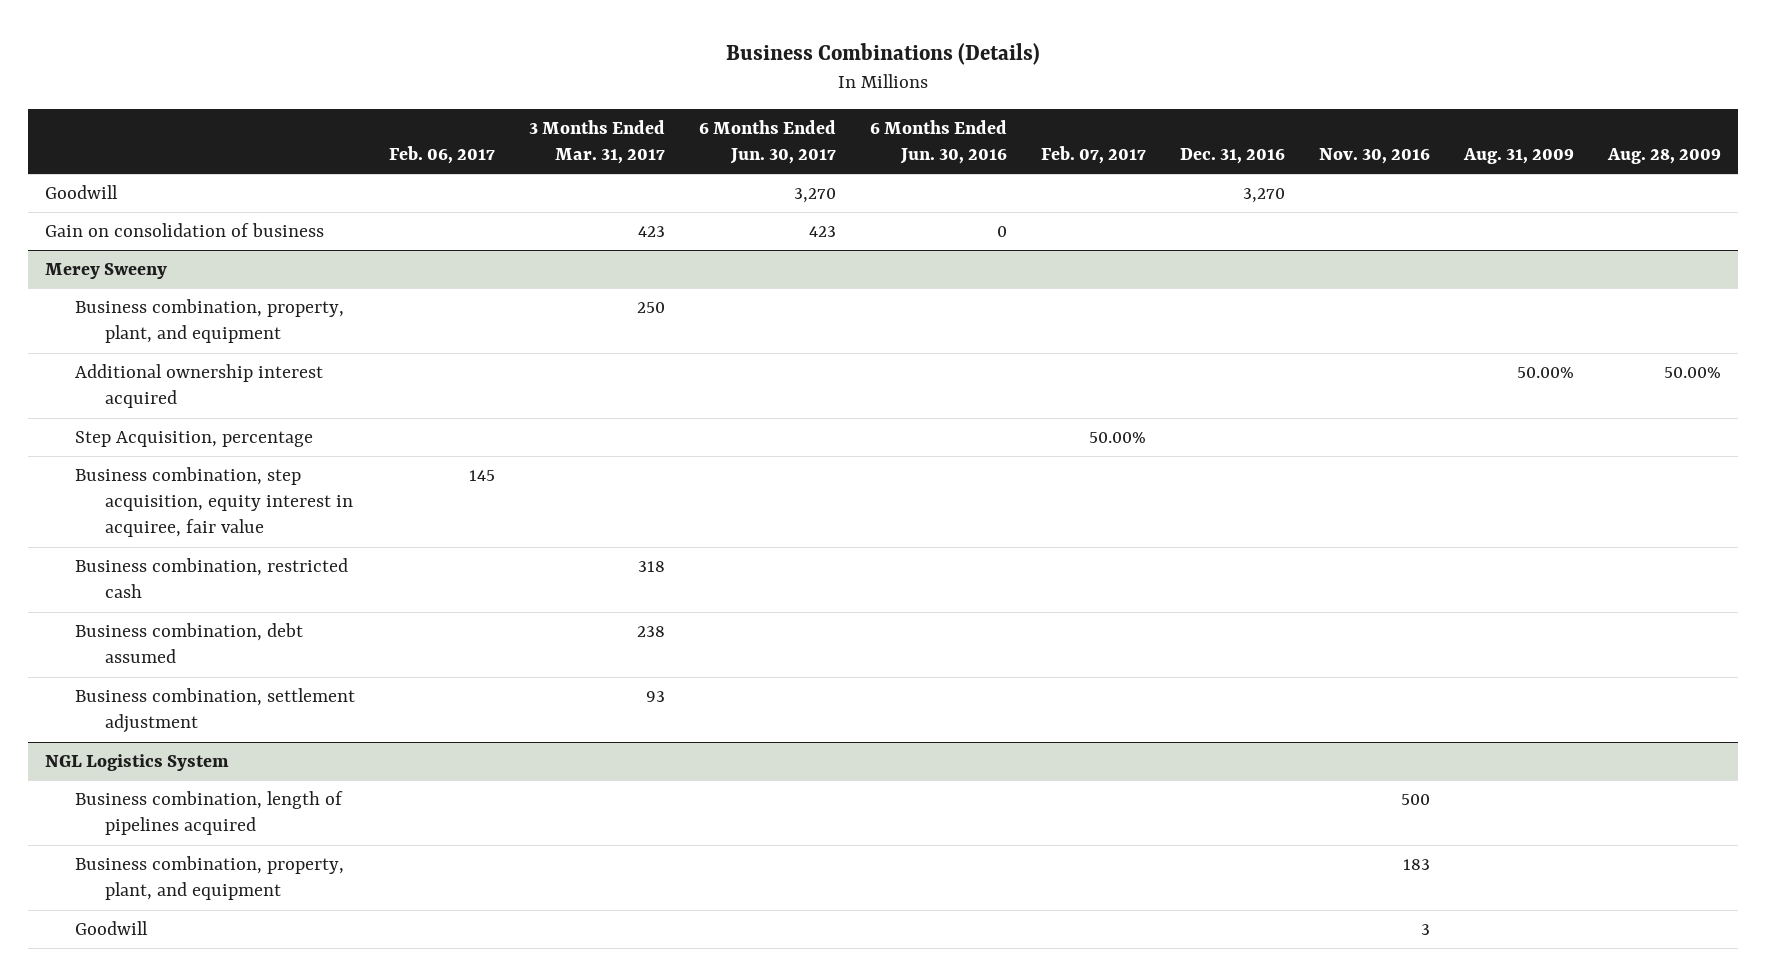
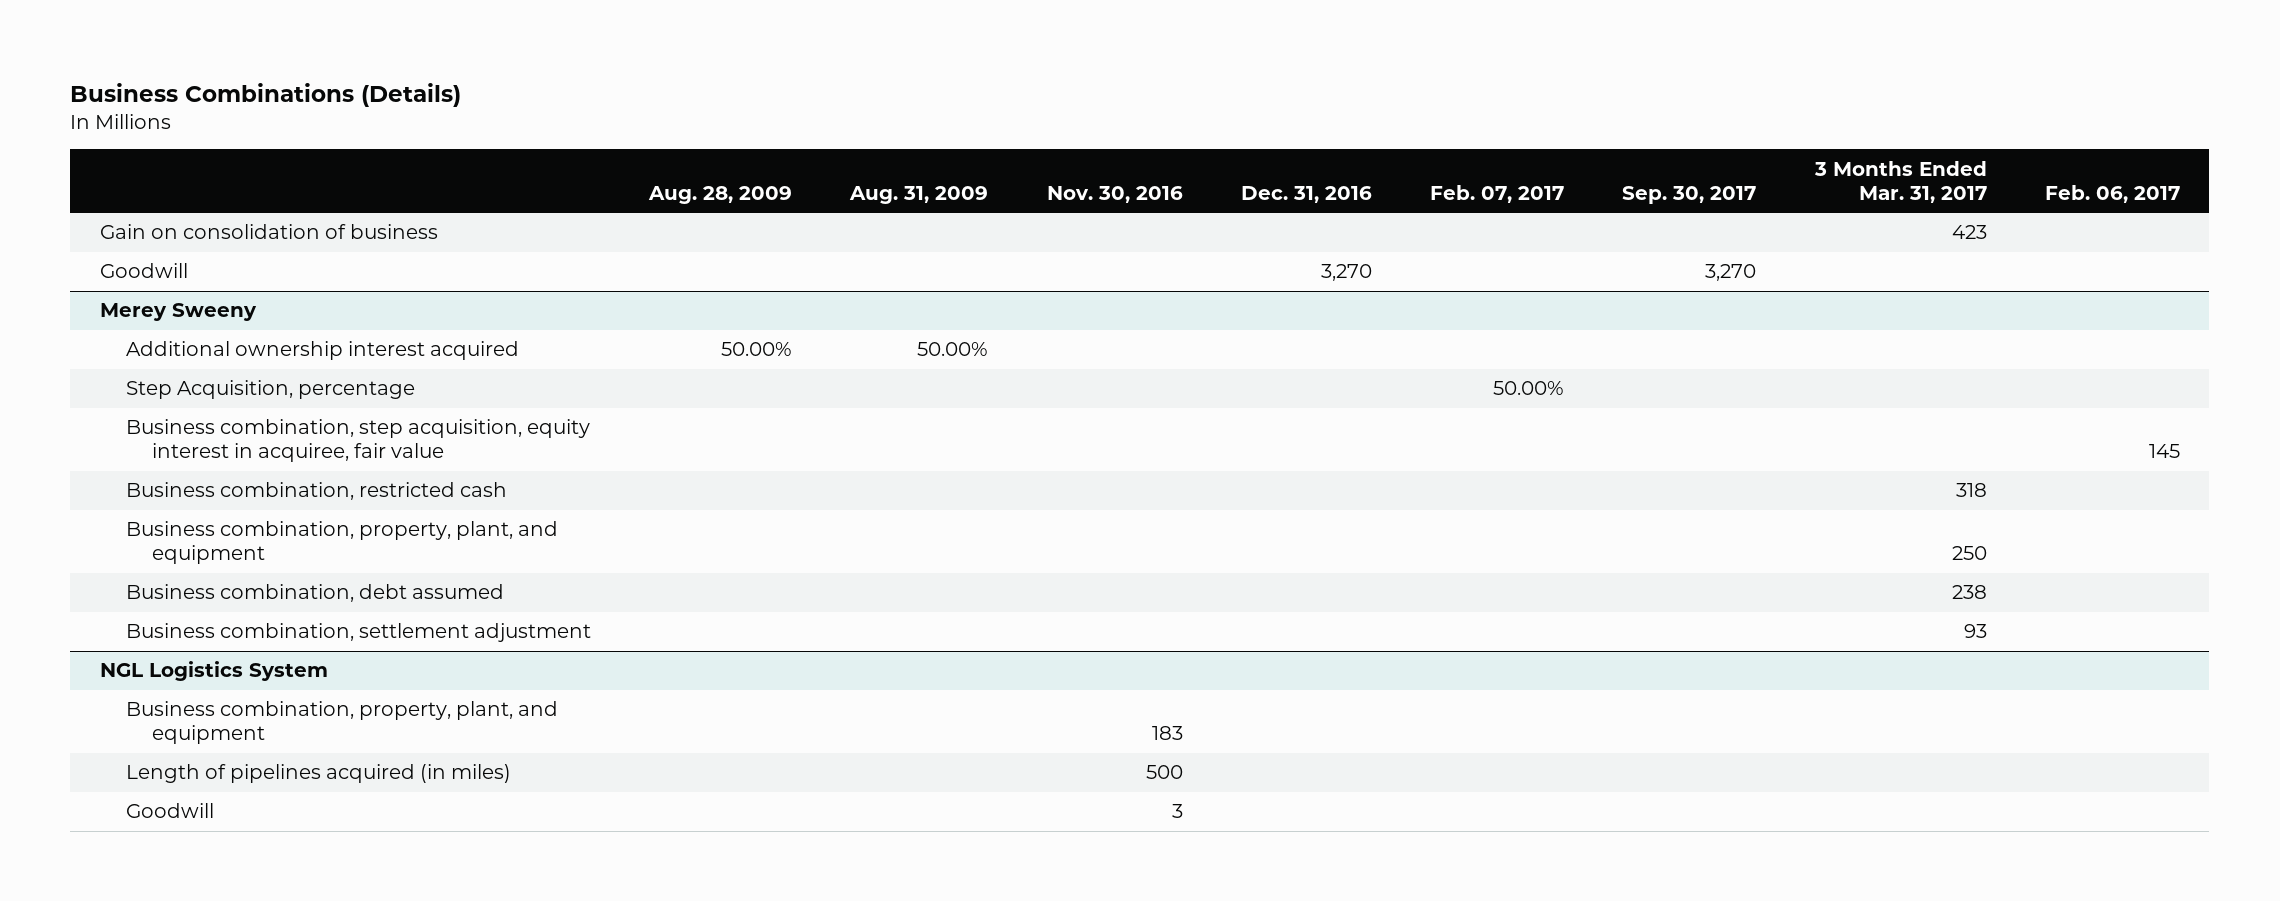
[698,119,836,164] 6 Months Ended Jun. 30, 2017 -> none
[869,119,1007,164] 6 Months Ended Jun. 30, 2016 -> none
none -> [1622,185,1757,204] Sep. 30, 2017
[44,185,118,200] Goodwill -> [99,263,188,279] Goodwill
[74,299,344,344] Business combination, property, plant, and equipment -> [125,521,558,565] Business combination, property, plant, and equipment
[74,791,343,836] Business combination, length of pipelines acquired -> none
none -> [125,764,511,784] Length of pipelines acquired (in miles)

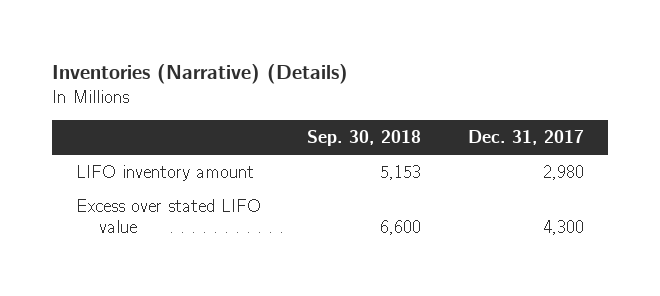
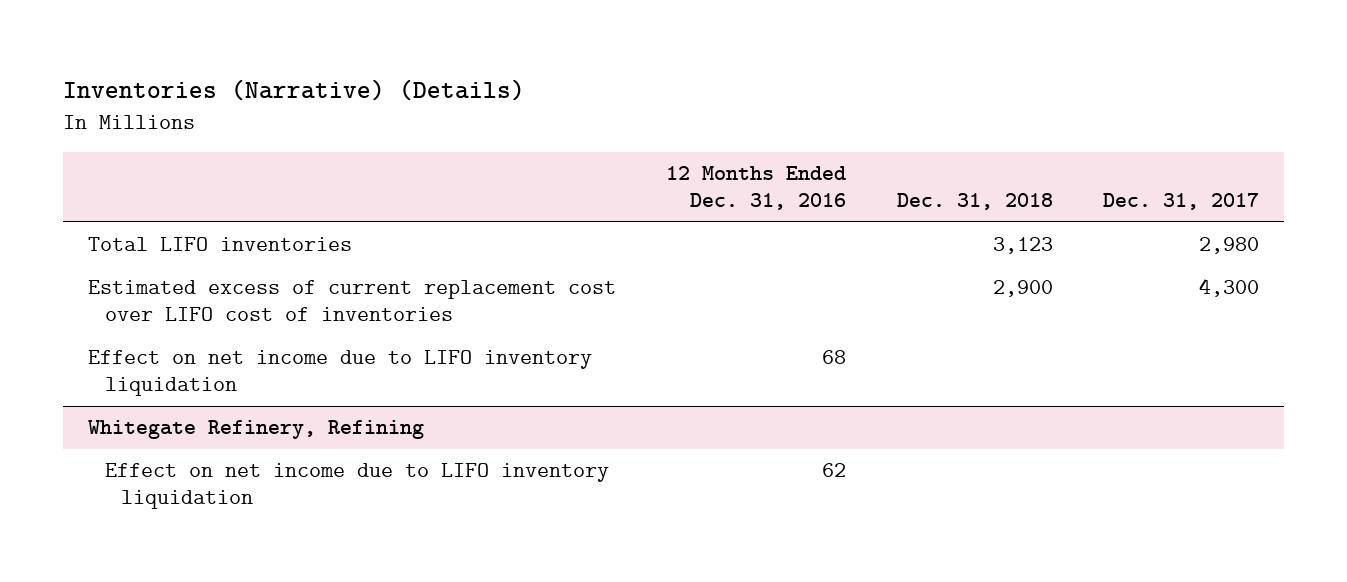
[307,130,422,147] Sep. 30, 2018 -> none
none -> [666,166,847,211] 12 Months Ended Dec. 31, 2016
none -> [896,193,1053,211] Dec. 31, 2018
[75,165,254,182] LIFO inventory amount -> [88,237,353,252] Total LIFO inventories
[75,199,261,234] Excess over stated LIFO value -> [88,280,617,322] Estimated excess of current replacement cost over LIFO cost of inventories
none -> [88,350,593,397] Effect on net income due to LIFO inventory liquidation
none -> [88,420,425,440] Whitegate Refinery, Refining
none -> [104,463,609,510] Effect on net income due to LIFO inventory liquidation

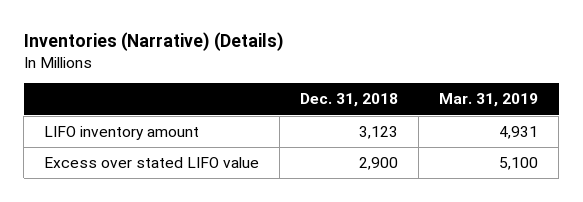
[666,166,847,211] 12 Months Ended Dec. 31, 2016 -> none
[1102,193,1259,211] Dec. 31, 2017 -> none
none -> [439,93,539,108] Mar. 31, 2019
[88,350,593,397] Effect on net income due to LIFO inventory liquidation -> none
[88,420,425,440] Whitegate Refinery, Refining -> none
[104,463,609,510] Effect on net income due to LIFO inventory liquidation -> none
[88,237,353,252] Total LIFO inventories -> [44,126,200,141] LIFO inventory amount
[88,280,617,322] Estimated excess of current replacement cost over LIFO cost of inventories -> [44,157,260,169] Excess over stated LIFO value

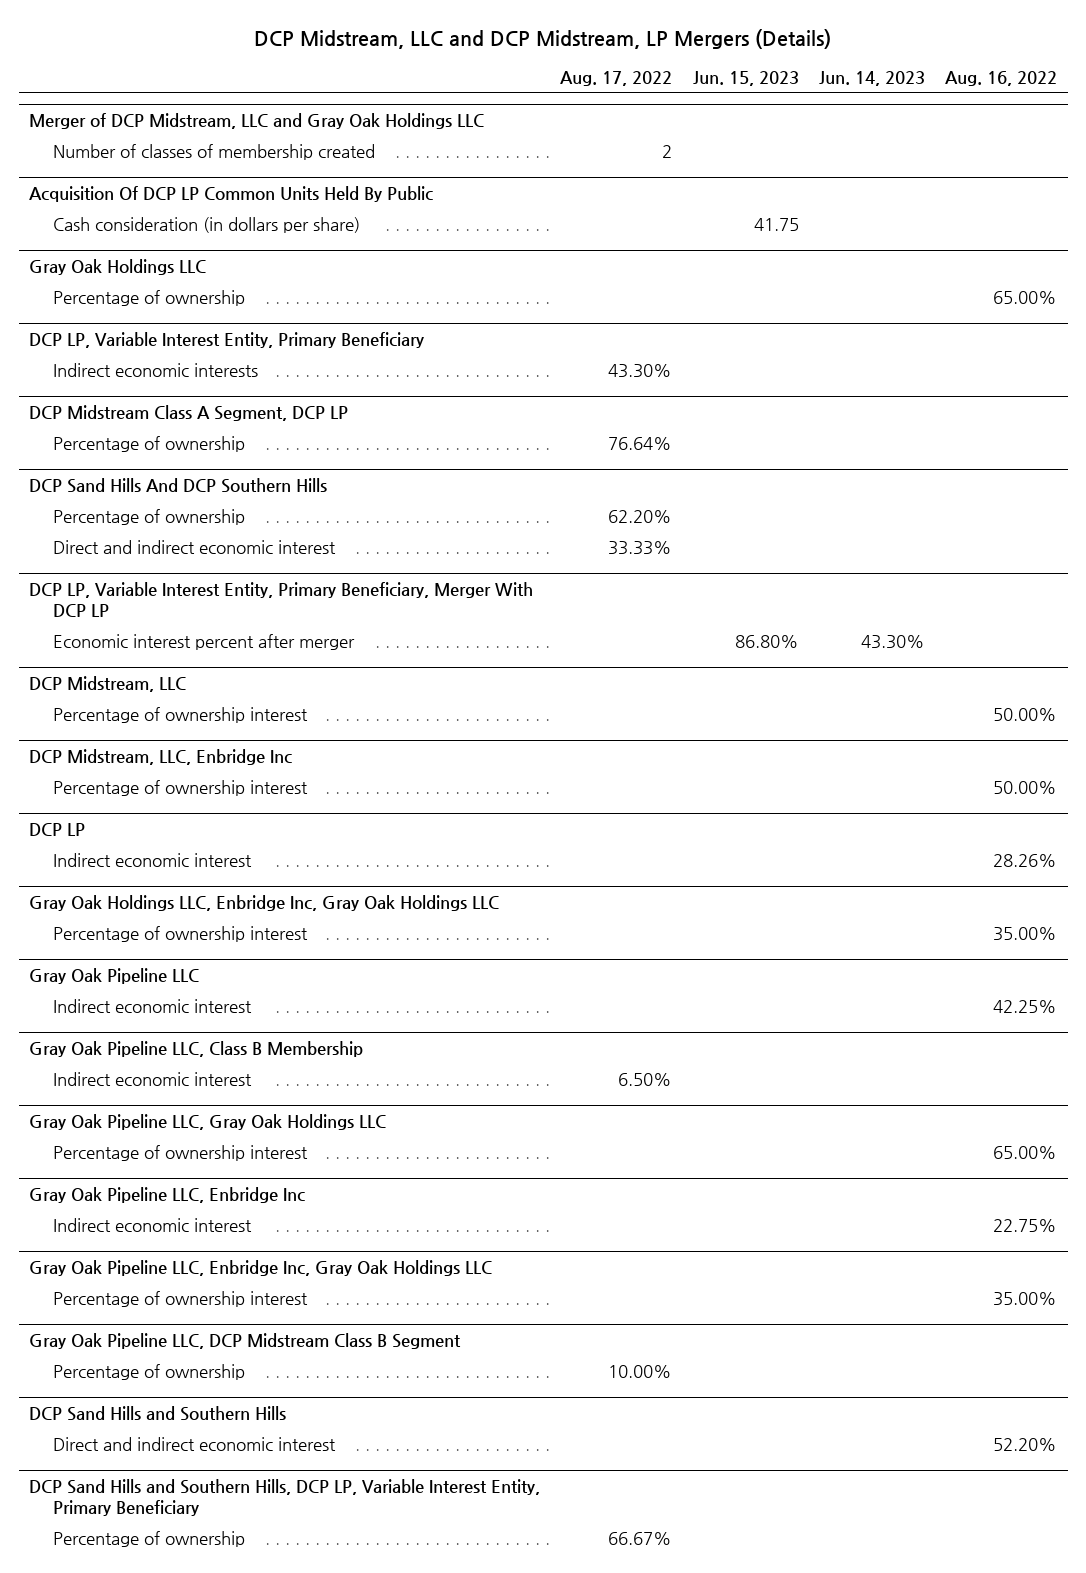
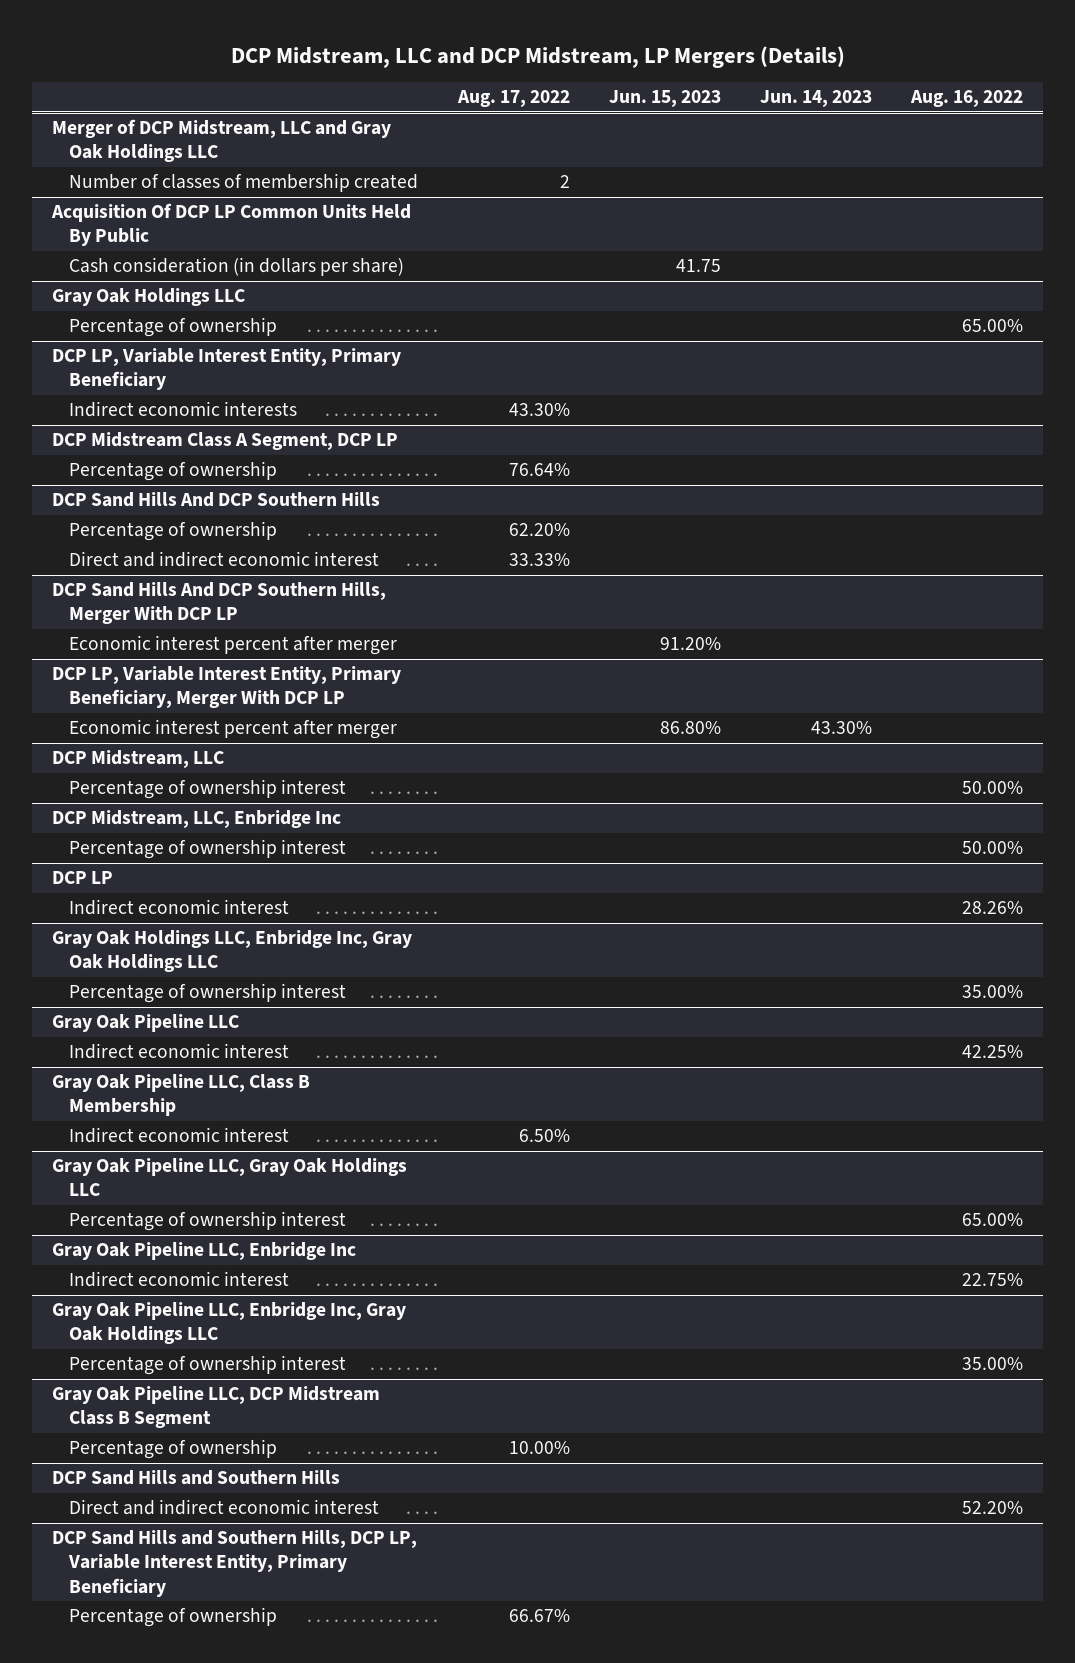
none -> [52,582,387,625] DCP Sand Hills And DCP Southern Hills, Merger With DCP LP
none -> [69,635,398,656] Economic interest percent after merger

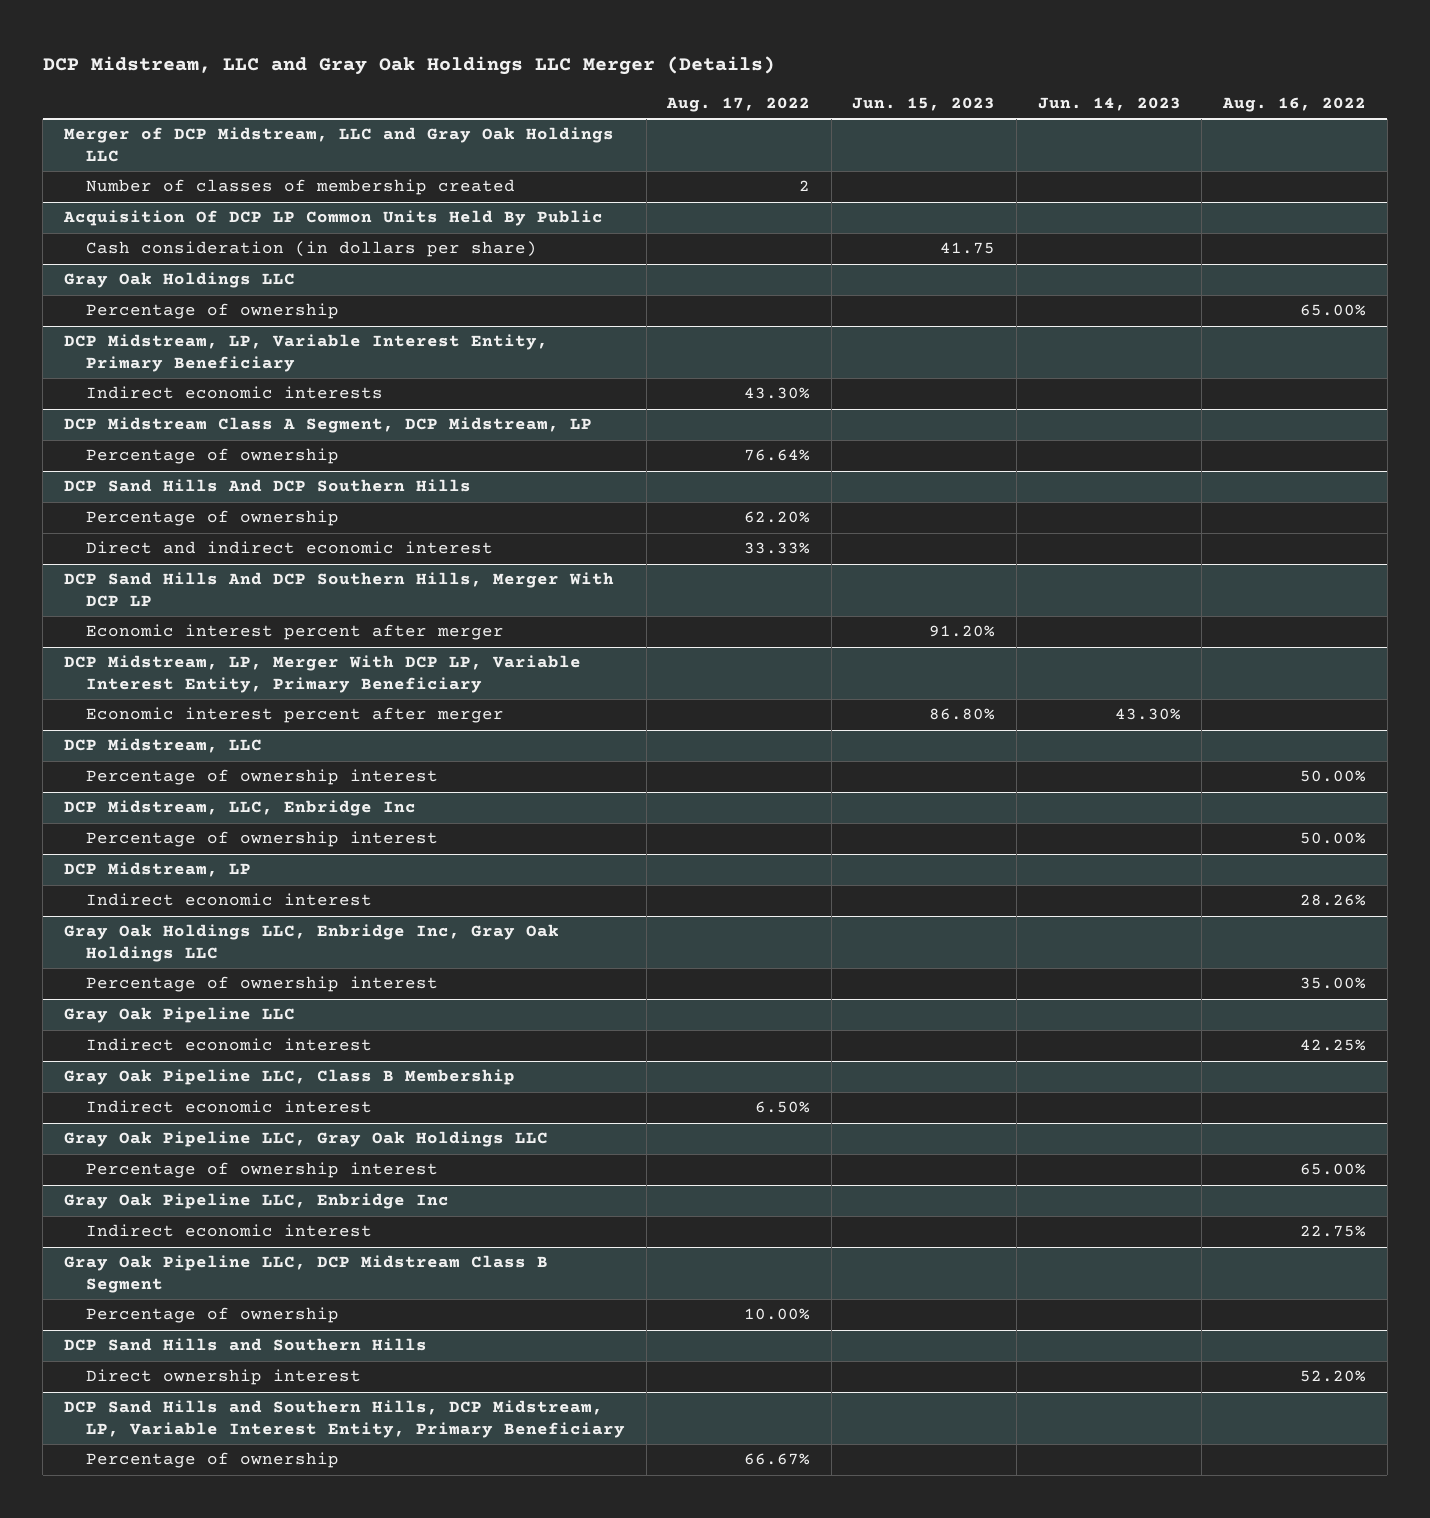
[230,45,845,68] DCP Midstream, LLC and DCP Midstream, LP Mergers (Details) -> [42,56,775,76] DCP Midstream, LLC and Gray Oak Holdings LLC Merger (Details)
[52,348,402,391] DCP LP, Variable Interest Entity, Primary Beneficiary -> [64,334,549,373] DCP Midstream, LP, Variable Interest Entity, Primary Beneficiary
[52,432,399,451] DCP Midstream Class A Segment, DCP LP -> [64,417,593,434] DCP Midstream Class A Segment, DCP Midstream, LP
[52,666,402,709] DCP LP, Variable Interest Entity, Primary Beneficiary, Merger With DCP LP -> [64,655,582,694] DCP Midstream, LP, Merger With DCP LP, Variable Interest Entity, Primary Beneficiary
[52,871,114,885] DCP LP -> [64,862,252,878] DCP Midstream, LP
[52,1302,407,1345] Gray Oak Pipeline LLC, Enbridge Inc, Gray Oak Holdings LLC -> none
[69,1355,347,1376] Percentage of ownership interest -> none
[69,1499,380,1516] Direct and indirect economic interest -> [85,1369,361,1386] Direct ownership interest
[52,1530,418,1597] DCP Sand Hills and Southern Hills, DCP LP, Variable Interest Entity, Primary Beneficiary -> [64,1400,625,1439] DCP Sand Hills and Southern Hills, DCP Midstream, LP, Variable Interest Entity, Primary Beneficiary

